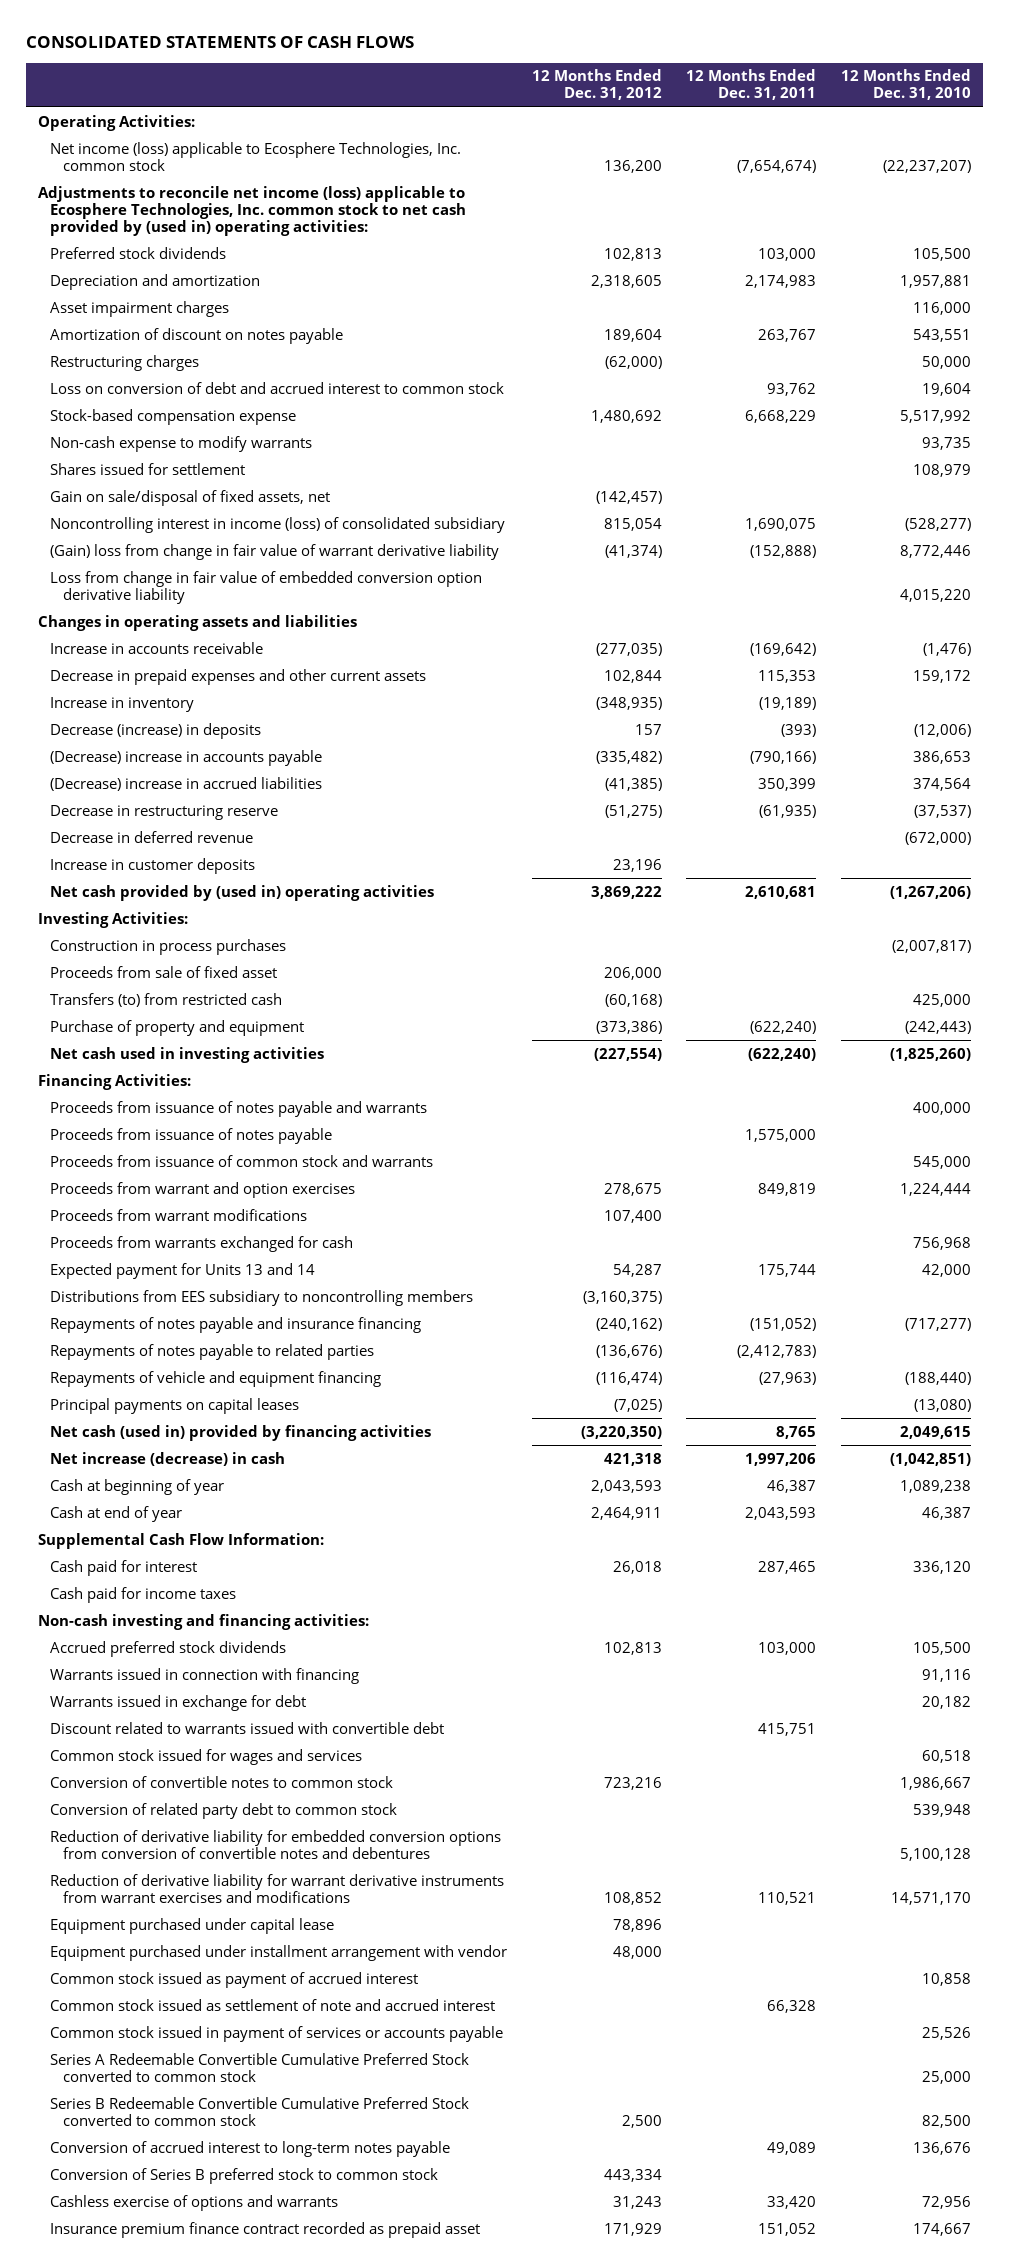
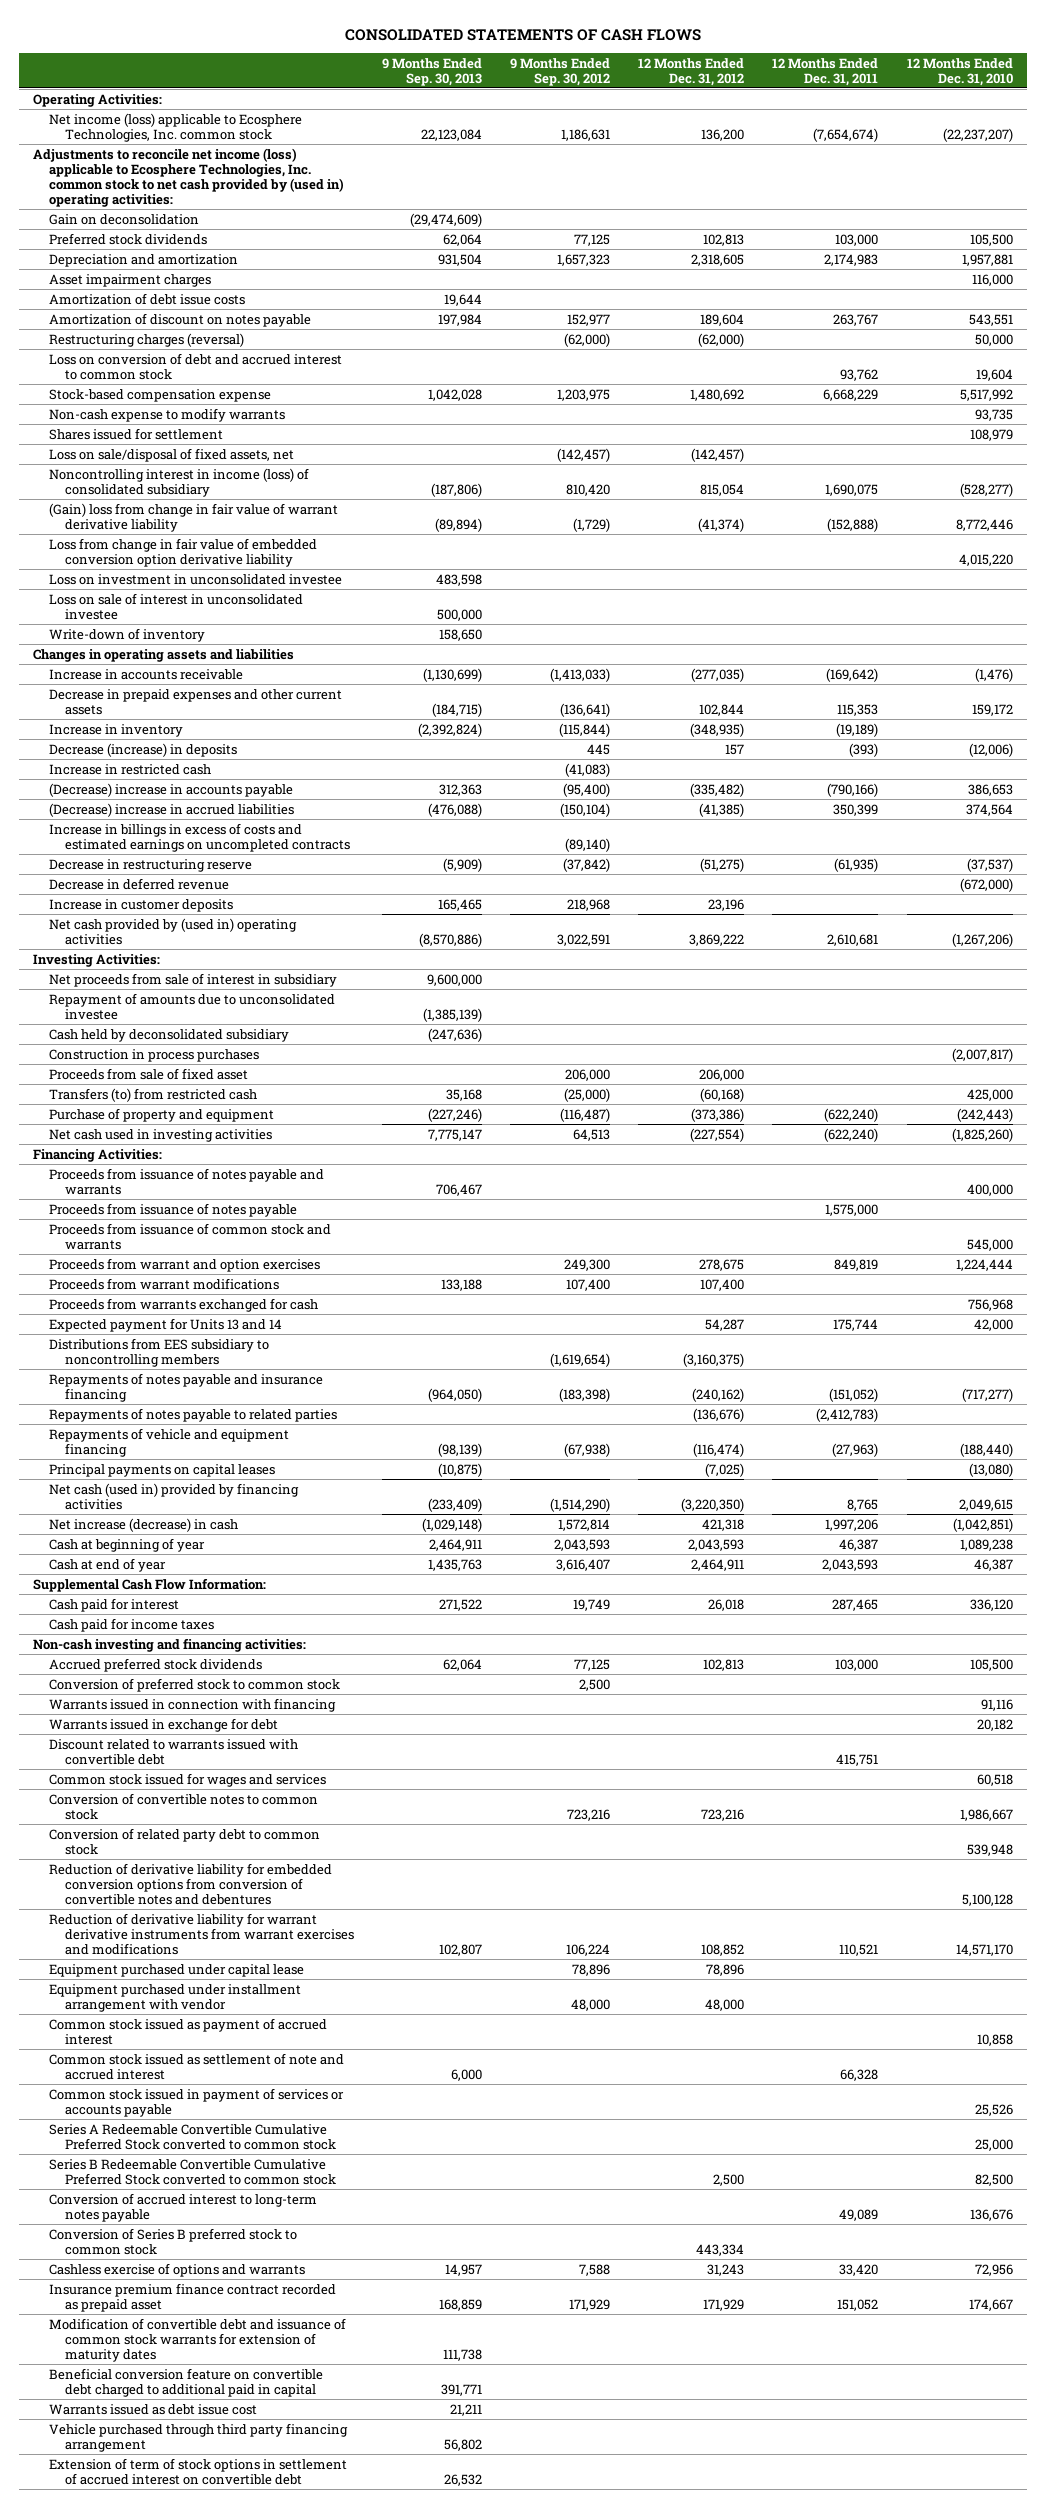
none -> [381,57,482,86] 9 Months Ended Sep. 30, 2013
none -> [510,57,611,86] 9 Months Ended Sep. 30, 2012
none -> [49,213,200,225] Gain on deconsolidation
none -> [49,292,246,305] Amortization of debt issue costs
[50,354,200,371] Restructuring charges -> [49,332,245,347] Restructuring charges (reversal)
[50,489,331,506] Gain on sale/disposal of fixed assets, net -> [49,447,295,462] Loss on sale/disposal of fixed assets, net
none -> [49,573,343,585] Loss on investment in unconsolidated investee
none -> [49,592,304,620] Loss on sale of interest in unconsolidated investee
none -> [49,627,206,642] Write-down of inventory
none -> [49,763,212,775] Increase in restricted cash
none -> [49,822,350,852] Increase in billings in excess of costs and estimated earnings on uncompleted contracts
none -> [49,972,338,987] Net proceeds from sale of interest in subsidiary
none -> [49,992,336,1020] Repayment of amounts due to unconsolidated investee
none -> [49,1028,290,1042] Cash held by deconsolidated subsidiary
none -> [49,1677,341,1692] Conversion of preferred stock to common stock
none -> [49,2317,347,2362] Modification of convertible debt and issuance of common stock warrants for extension of maturity dates
none -> [49,2367,324,2397] Beneficial conversion feature on convertible debt charged to additional paid in capital
none -> [49,2403,258,2415] Warrants issued as debt issue cost
none -> [49,2422,349,2452] Vehicle purchased through third party financing arrangement
none -> [49,2457,348,2485] Extension of term of stock options in settlement of accrued interest on convertible debt

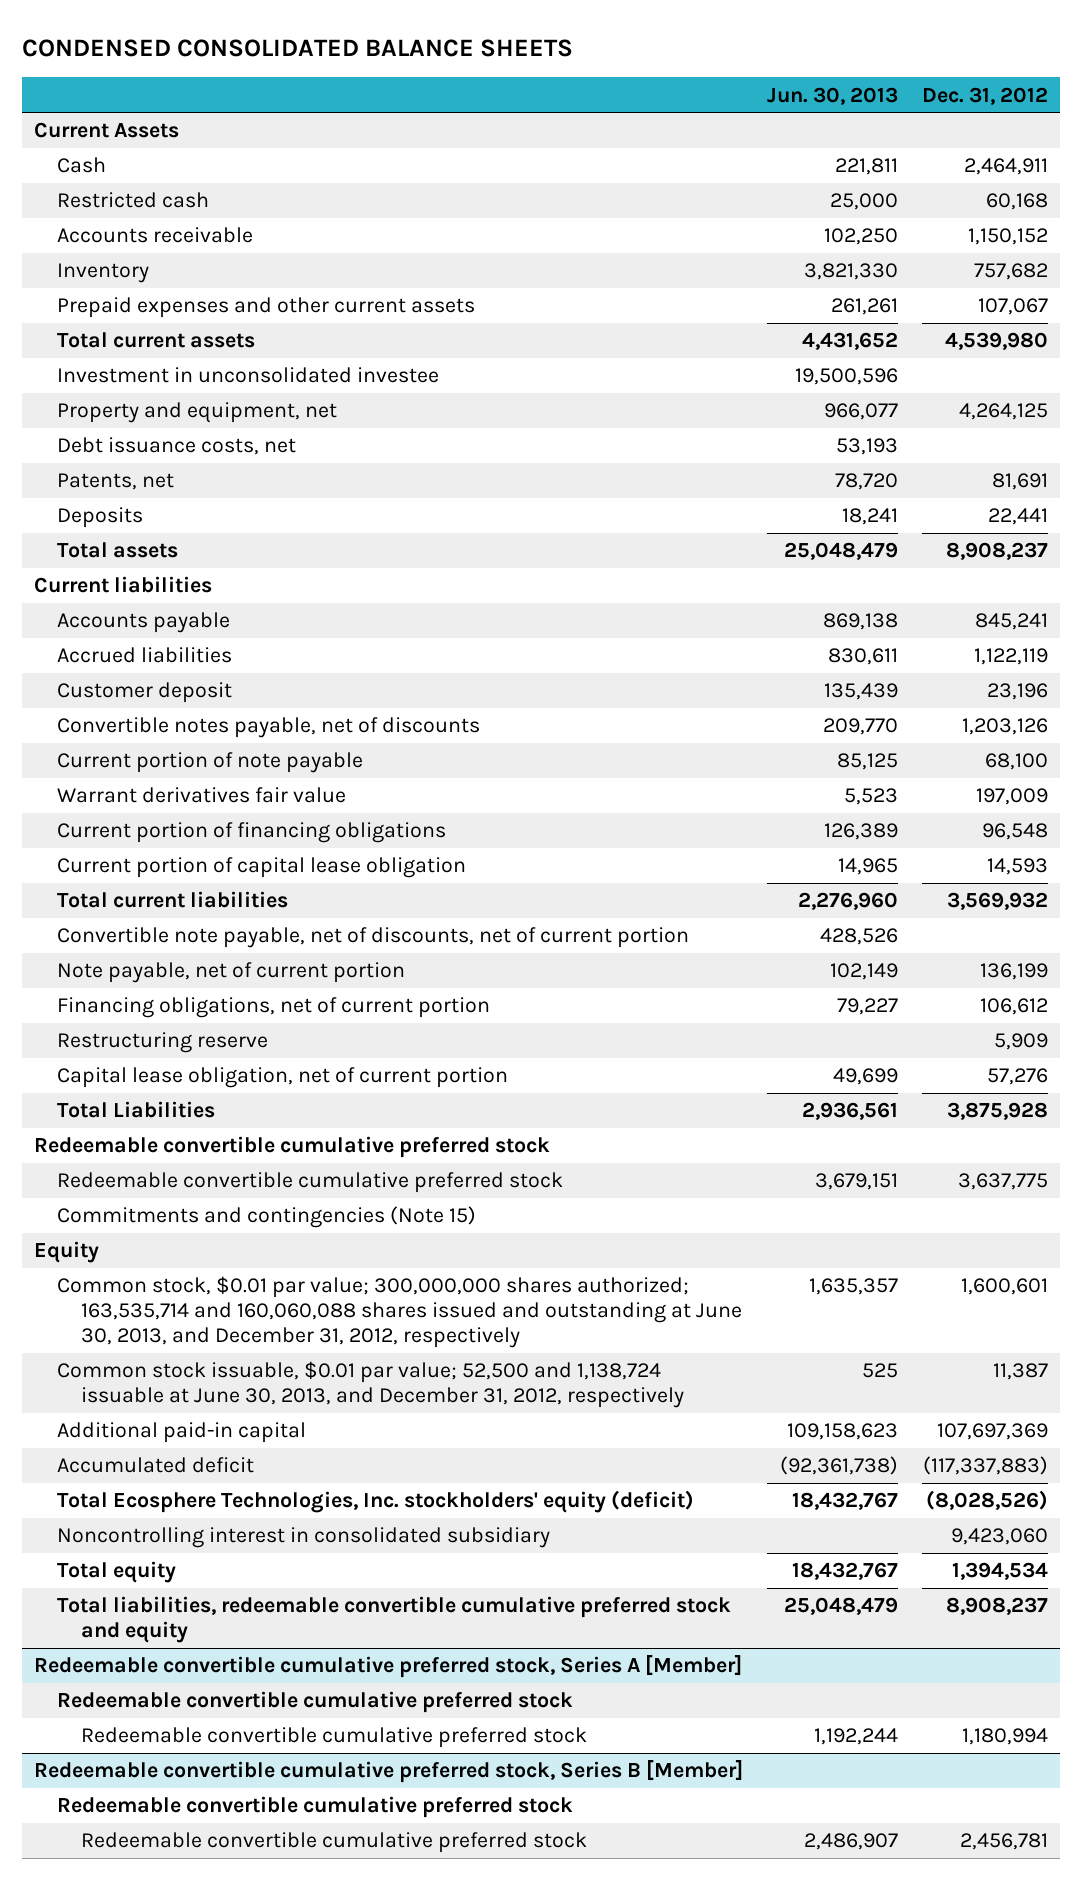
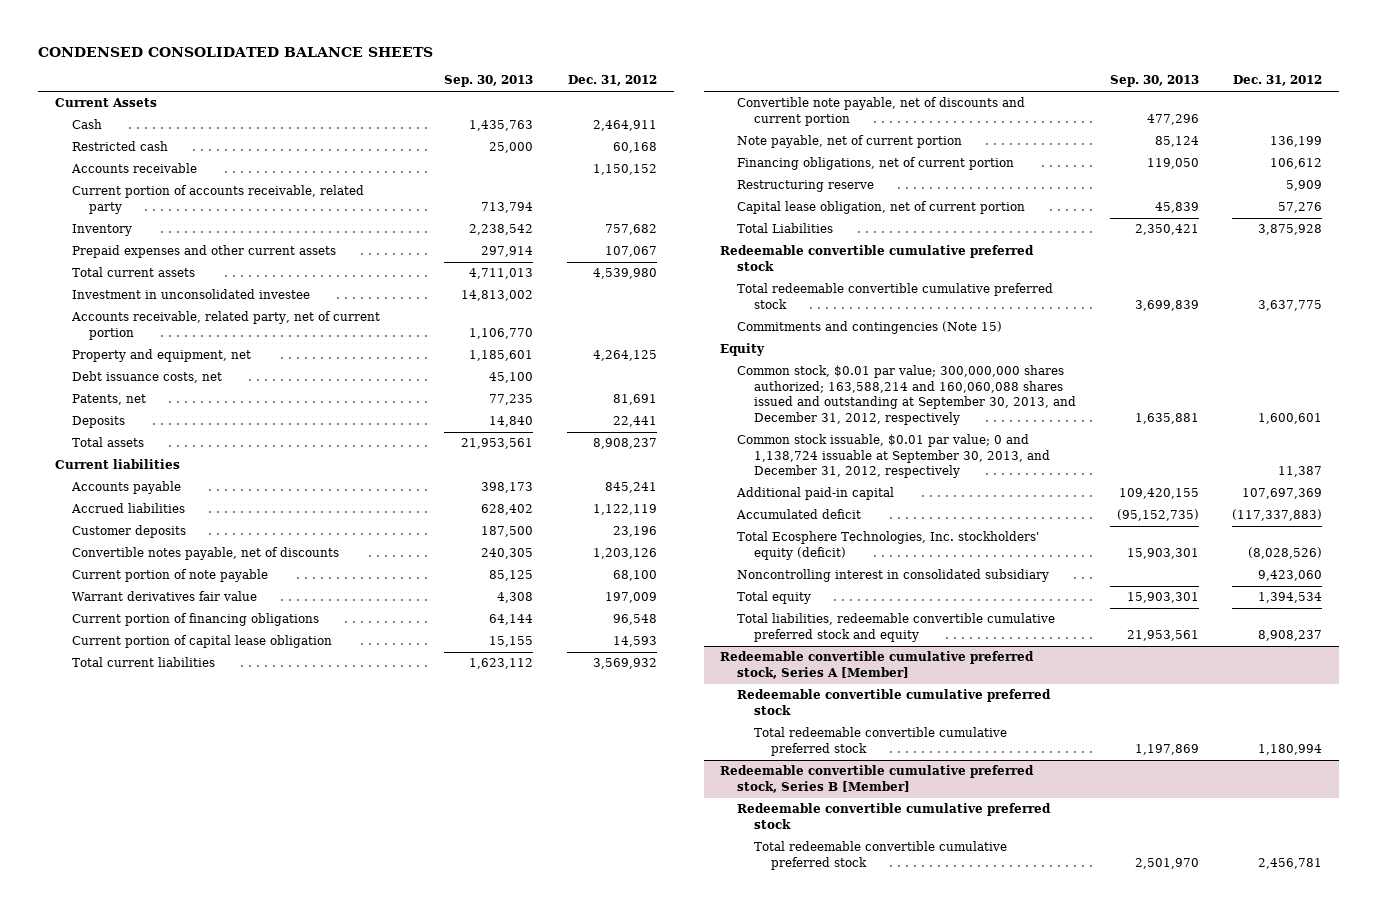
[767,86,899,105] Jun. 30, 2013 -> none
none -> [444,75,534,88] Sep. 30, 2013
none -> [72,185,365,214] Current portion of accounts receivable, related party
none -> [71,311,381,340] Accounts receivable, related party, net of current portion
[57,682,233,704] Customer deposit -> [72,525,187,539] Customer deposits
[57,927,690,949] Convertible note payable, net of discounts, net of current portion -> [737,97,1026,126] Convertible note payable, net of discounts and current portion
[57,1172,564,1194] Redeemable convertible cumulative preferred stock -> [737,283,1054,309] Total redeemable convertible cumulative preferred stock
[57,1276,742,1349] Common stock, $0.01 par value; 300,000,000 shares authorized; 163,535,714 and 160,060,088 shares issued and outstanding at June 30, 2013, and December 31, 2012, respectively -> [737,365,1077,425] Common stock, $0.01 par value; 300,000,000 shares authorized; 163,588,214 and 160,060,088 shares issued and outstanding at September 30, 2013, and December 31, 2012, respectively
[57,1361,684,1409] Common stock issuable, $0.01 par value; 52,500 and 1,138,724 issuable at June 30, 2013, and December 31, 2012, respectively -> [737,434,1051,479] Common stock issuable, $0.01 par value; 0 and 1,138,724 issuable at September 30, 2013, and December 31, 2012, respectively
[80,1727,587,1749] Redeemable convertible cumulative preferred stock -> [754,727,1008,756] Total redeemable convertible cumulative preferred stock
[80,1832,587,1854] Redeemable convertible cumulative preferred stock -> [754,841,1008,870] Total redeemable convertible cumulative preferred stock

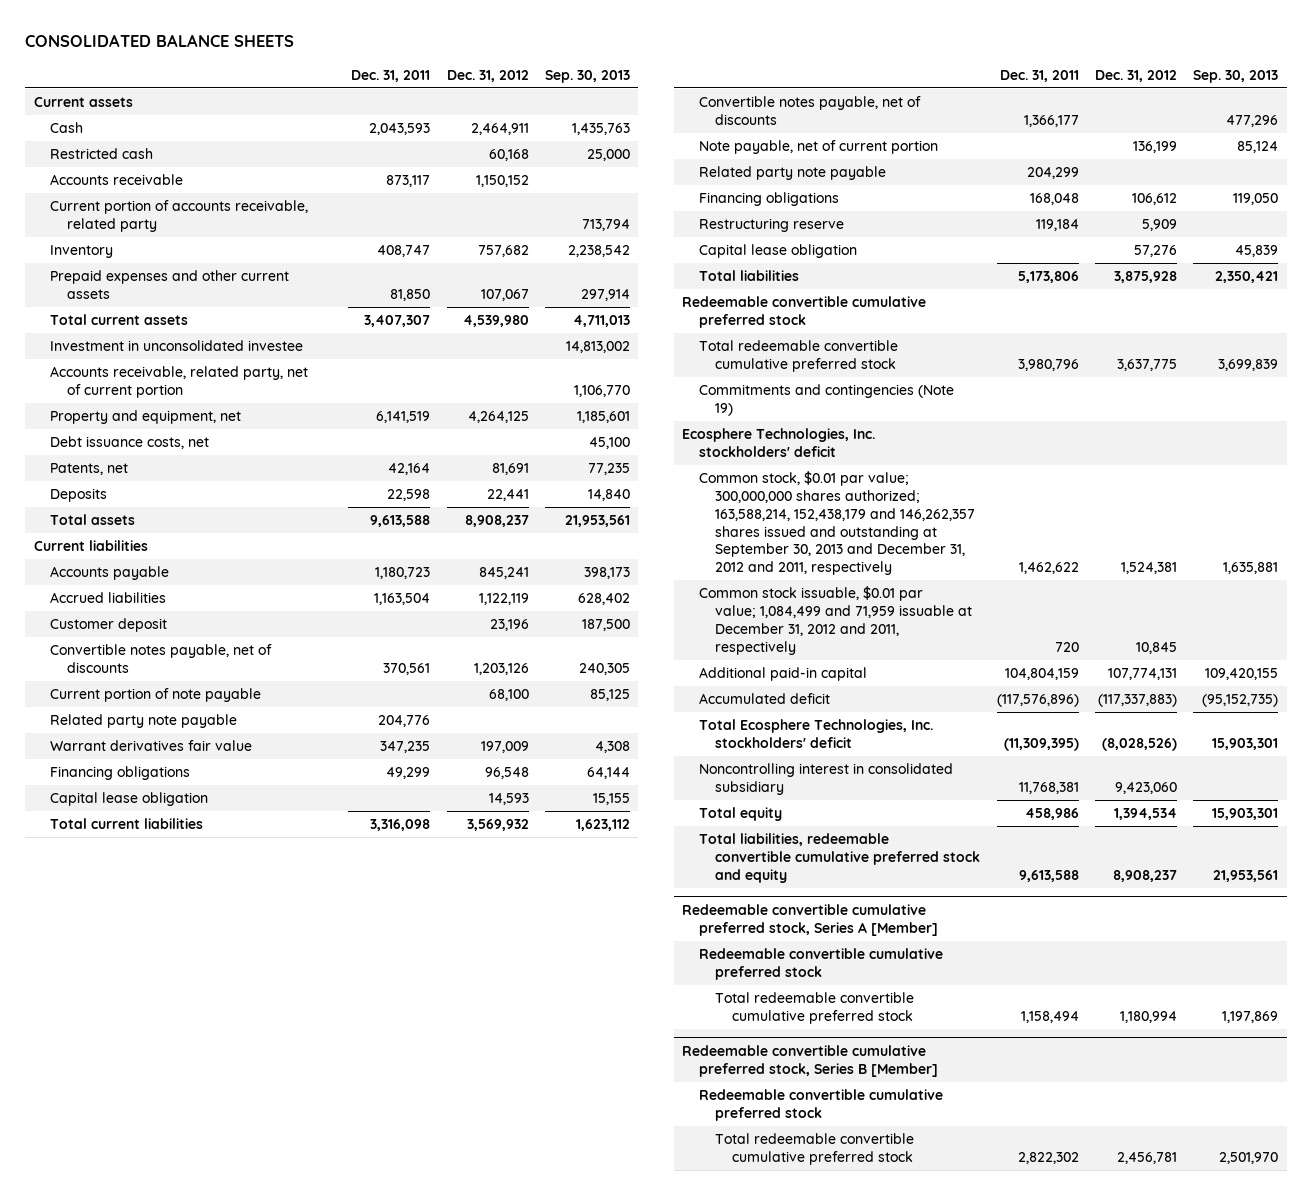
[38,46,434,57] CONDENSED CONSOLIDATED BALANCE SHEETS -> [25,34,295,48] CONSOLIDATED BALANCE SHEETS
none -> [351,69,431,82] Dec. 31, 2011
[55,98,158,108] Current Assets -> [33,97,133,108] Current assets
[72,525,187,539] Customer deposits -> [50,618,168,633] Customer deposit
none -> [50,714,238,729] Related party note payable
[72,613,320,627] Current portion of financing obligations -> [50,766,191,781] Financing obligations
[72,635,333,649] Current portion of capital lease obligation -> [50,792,209,807] Capital lease obligation
[737,97,1026,126] Convertible note payable, net of discounts and current portion -> [698,96,921,125] Convertible notes payable, net of discounts
none -> [698,166,886,181] Related party note payable
[737,157,1015,171] Financing obligations, net of current portion -> [698,192,839,207] Financing obligations
[737,201,1026,215] Capital lease obligation, net of current portion -> [698,244,857,259] Capital lease obligation
[737,223,834,234] Total Liabilities -> [698,270,799,282] Total liabilities
[737,321,1003,335] Commitments and contingencies (Note 15) -> [698,384,954,416] Commitments and contingencies (Note 19)
[720,343,766,357] Equity -> [681,428,875,457] Ecosphere Technologies, Inc. stockholders' deficit
[737,365,1077,425] Common stock, $0.01 par value; 300,000,000 shares authorized; 163,588,214 and 160,060,088 shares issued and outstanding at September 30, 2013, and December 31, 2012, respectively -> [698,471,976,576] Common stock, $0.01 par value; 300,000,000 shares authorized; 163,588,214, 152,438,179 and 146,262,357 shares issued and outstanding at September 30, 2013 and December 31, 2012 and 2011, respectively
[1258,412,1323,424] 1,600,601 -> [1120,562,1177,575] 1,524,381
[737,434,1051,479] Common stock issuable, $0.01 par value; 0 and 1,138,724 issuable at September 30, 2013, and December 31, 2012, respectively -> [698,586,973,655] Common stock issuable, $0.01 par value; 1,084,499 and 71,959 issuable at December 31, 2012 and 2011, respectively
[1278,466,1323,478] 11,387 -> [1135,641,1177,654] 10,845
[1242,488,1323,500] 107,697,369 -> [1107,668,1177,681] 107,774,131
[737,531,1040,560] Total Ecosphere Technologies, Inc. stockholders' equity (deficit) -> [698,719,933,748] Total Ecosphere Technologies, Inc. stockholders' deficit

